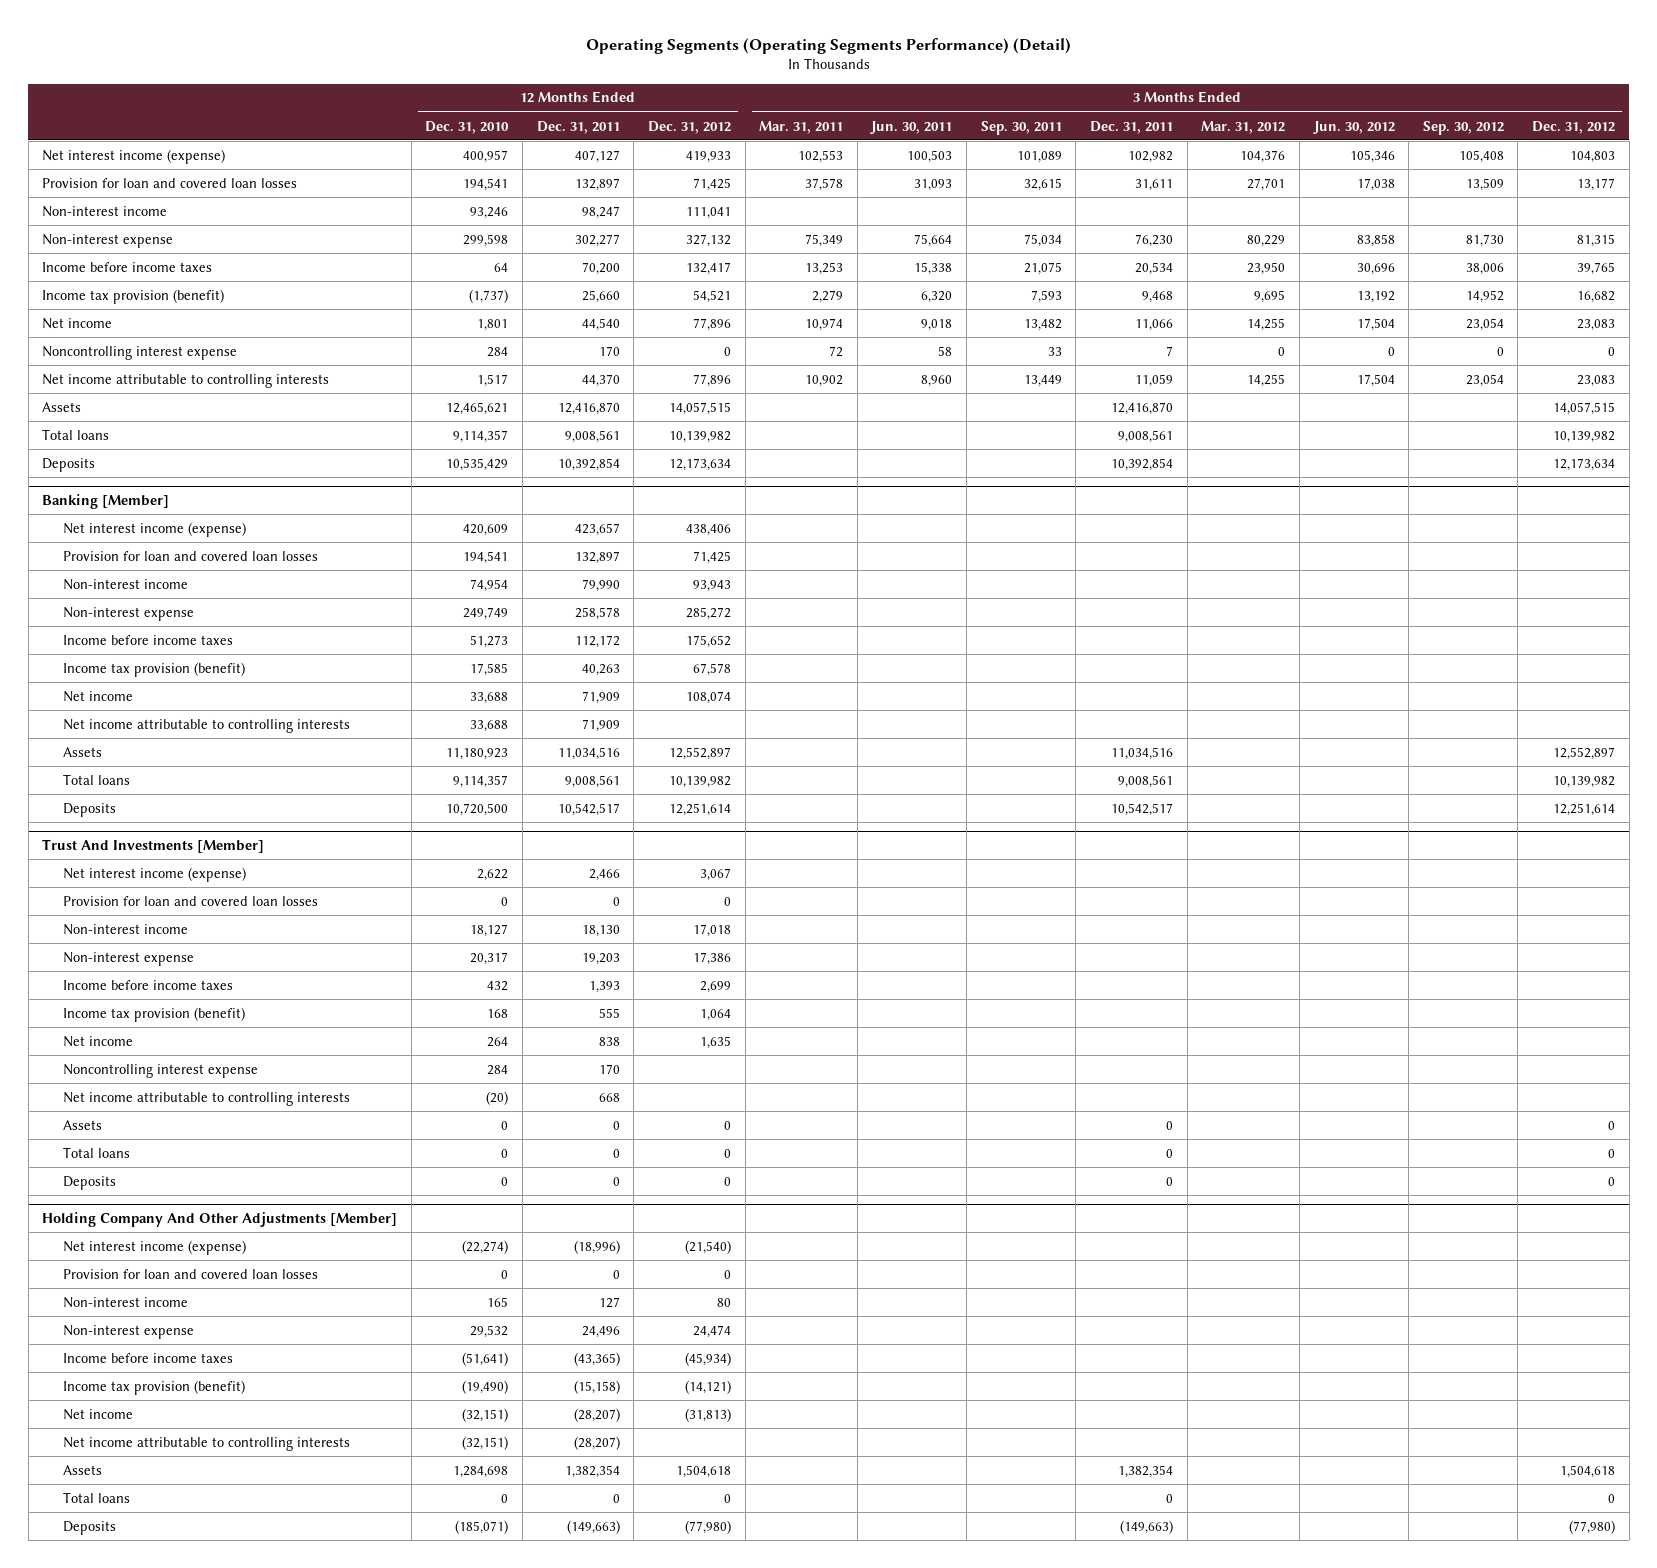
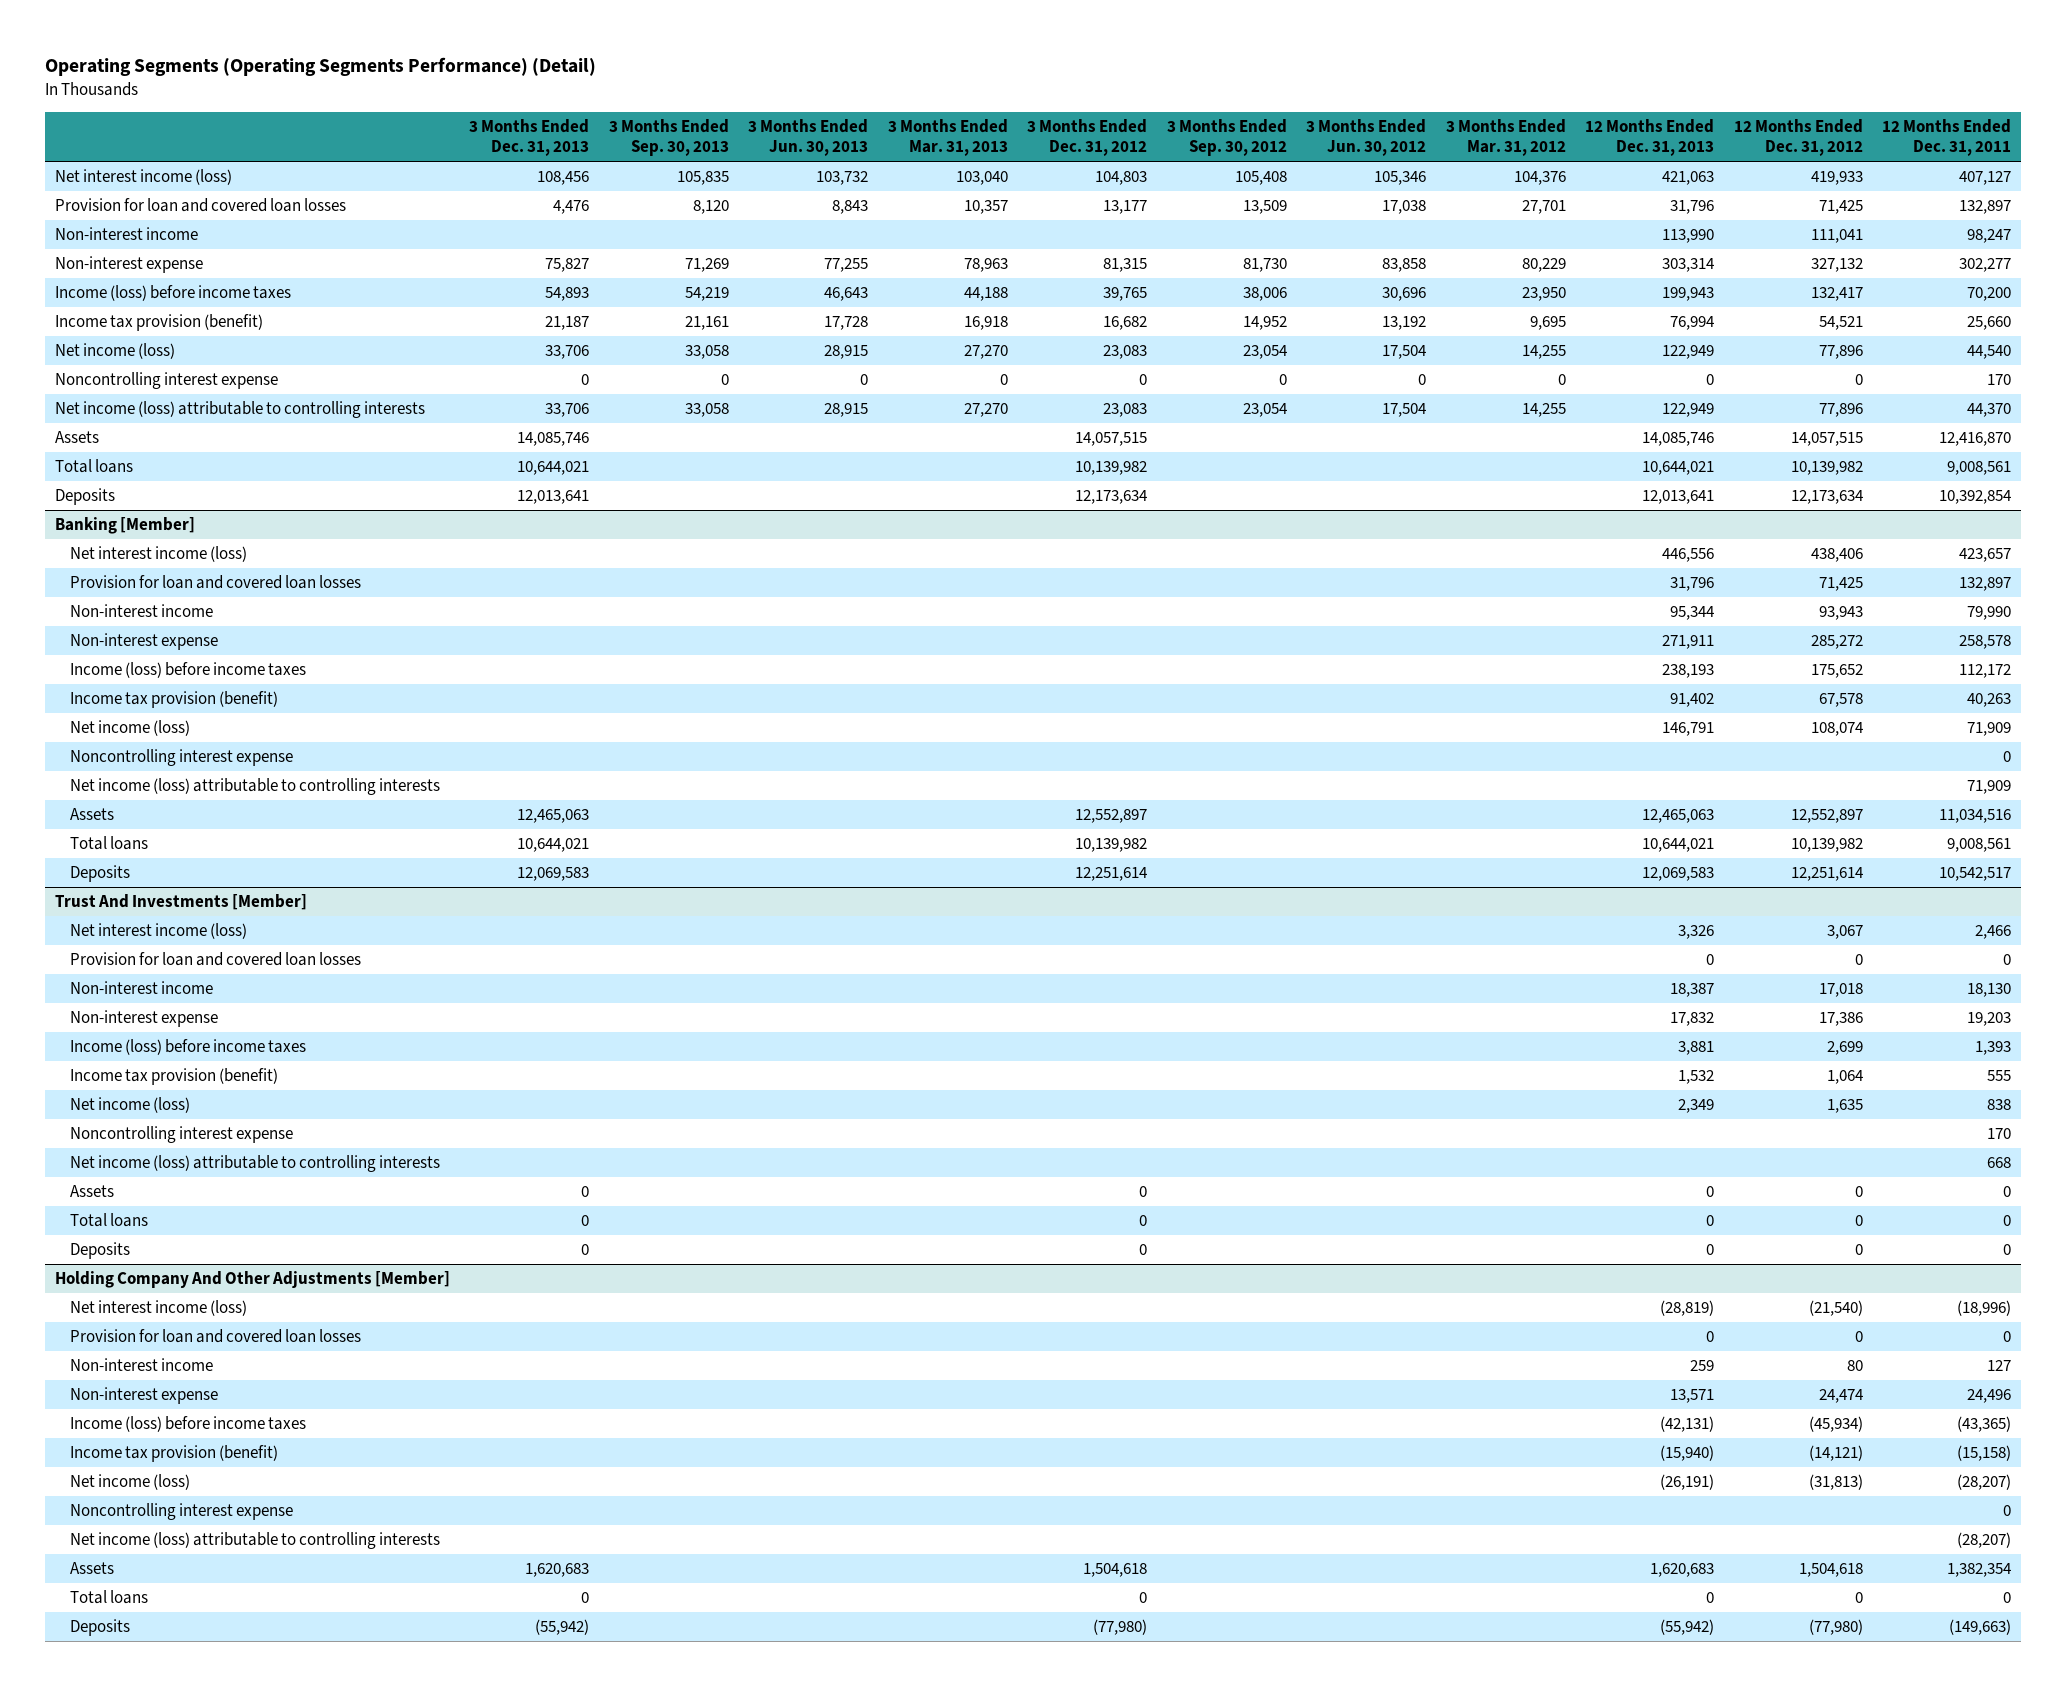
[425,120,510,134] Dec. 31, 2010 -> none
[759,120,844,134] Mar. 31, 2011 -> none
[870,120,953,134] Jun. 30, 2011 -> none
[980,120,1062,135] Sep. 30, 2011 -> none
[1089,120,1173,134] Dec. 31, 2011 -> none
none -> [469,118,590,157] 3 Months Ended Dec. 31, 2013
none -> [608,118,729,157] 3 Months Ended Sep. 30, 2013
none -> [748,118,869,157] 3 Months Ended Jun. 30, 2013
none -> [887,118,1008,157] 3 Months Ended Mar. 31, 2013
none -> [1585,118,1715,157] 12 Months Ended Dec. 31, 2013
[42,148,226,164] Net interest income (expense) -> [54,169,232,186] Net interest income (loss)
[42,261,213,272] Income before income taxes -> [54,285,291,302] Income (loss) before income taxes
[42,317,113,329] Net income -> [54,343,175,360] Net income (loss)
[42,373,330,388] Net income attributable to controlling interests -> [54,401,425,419] Net income (loss) attributable to controlling interests
[63,521,247,537] Net interest income (expense) -> [70,546,248,563] Net interest income (loss)
[63,634,234,645] Income before income taxes -> [70,662,307,679] Income (loss) before income taxes
[63,690,134,702] Net income -> [70,720,191,737] Net income (loss)
none -> [70,749,294,767] Noncontrolling interest expense
[63,718,351,733] Net income attributable to controlling interests -> [70,778,441,796] Net income (loss) attributable to controlling interests
[63,866,247,882] Net interest income (expense) -> [70,923,248,940] Net interest income (loss)
[63,979,234,990] Income before income taxes -> [70,1039,307,1056] Income (loss) before income taxes
[63,1035,134,1047] Net income -> [70,1097,191,1114] Net income (loss)
[63,1091,351,1106] Net income attributable to controlling interests -> [70,1155,441,1173] Net income (loss) attributable to controlling interests
[63,1239,247,1255] Net interest income (expense) -> [70,1300,248,1317] Net interest income (loss)
[63,1352,234,1363] Income before income taxes -> [70,1416,307,1433] Income (loss) before income taxes
[63,1408,134,1420] Net income -> [70,1474,191,1491] Net income (loss)
none -> [70,1503,294,1521] Noncontrolling interest expense
[63,1436,351,1451] Net income attributable to controlling interests -> [70,1532,441,1550] Net income (loss) attributable to controlling interests

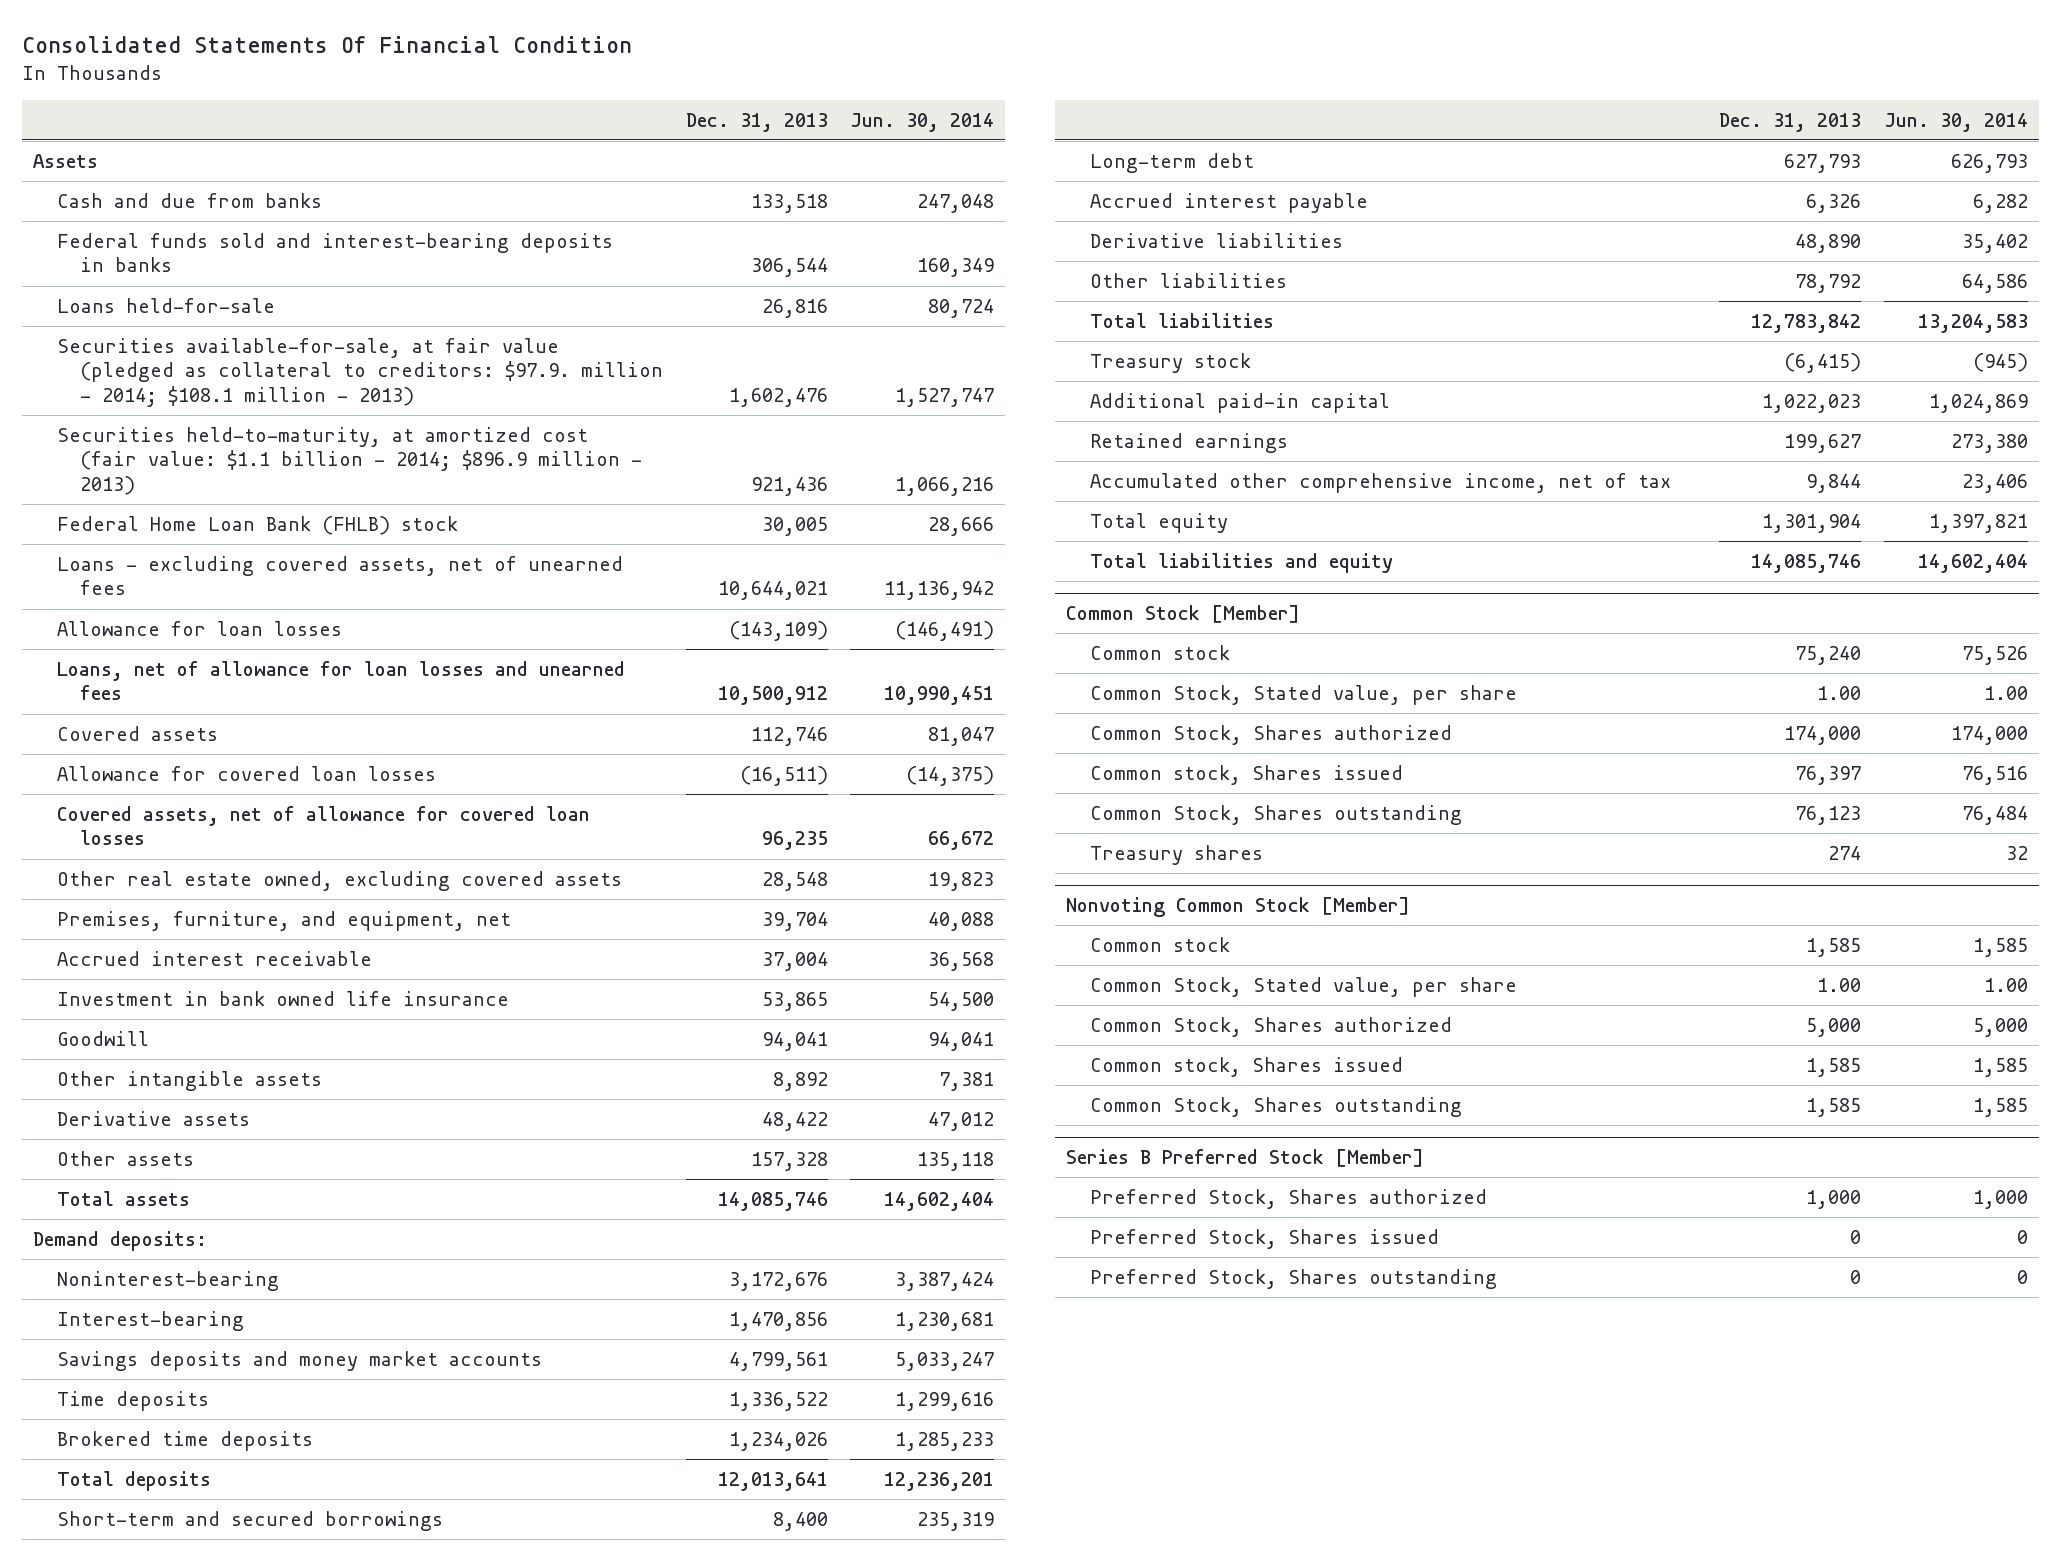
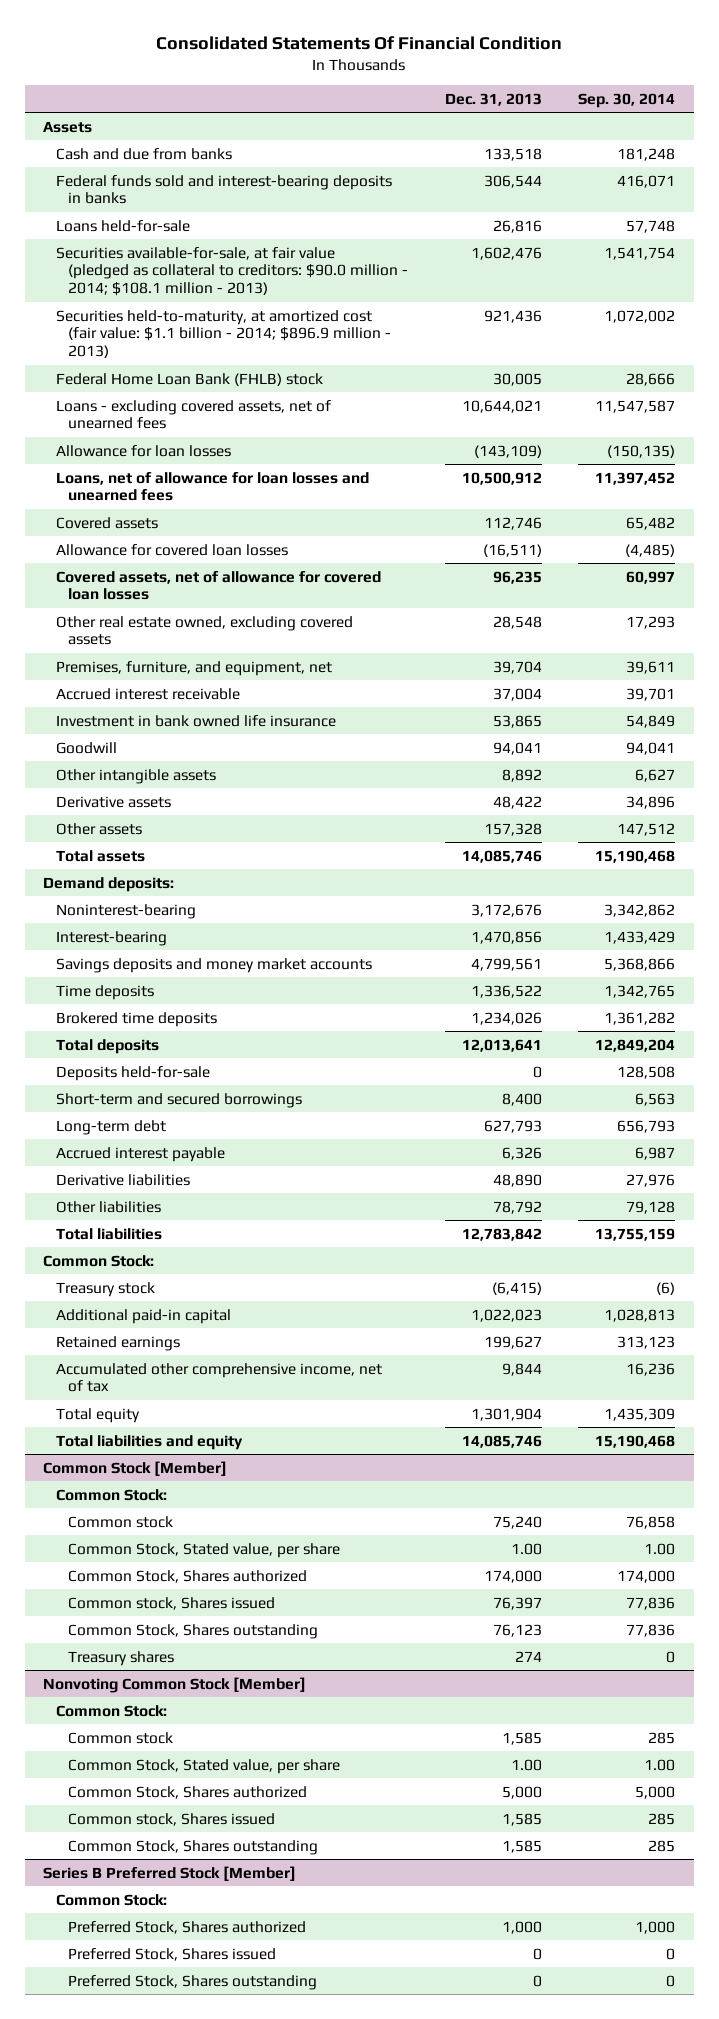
[850,112,995,132] Jun. 30, 2014 -> none
none -> [578,92,676,108] Sep. 30, 2014
[56,337,664,407] Securities available-for-sale, at fair value (pledged as collateral to creditors: $97.9. million - 2014; $108.1 million - 2013) -> [55,246,408,297] Securities available-for-sale, at fair value (pledged as collateral to creditors: $90.0 million - 2014; $108.1 million - 2013)
none -> [55,1065,210,1081] Deposits held-for-sale
none -> [43,1254,155,1267] Common Stock:
none -> [55,1488,167,1501] Common Stock:
none -> [55,1704,167,1717] Common Stock:
none -> [55,1893,167,1906] Common Stock:

